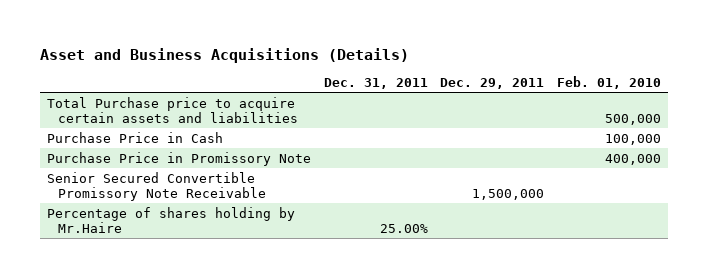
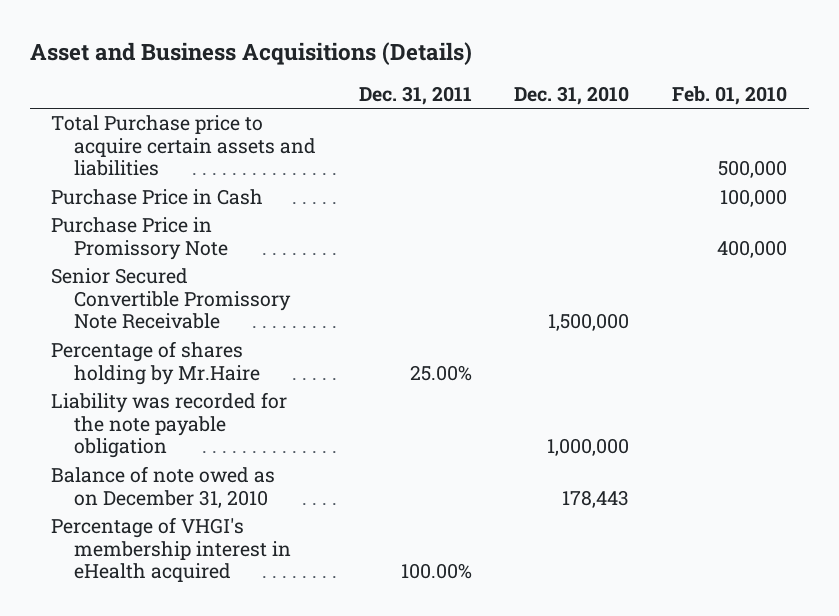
[440,77,545,89] Dec. 29, 2011 -> none
none -> [514,86,630,106] Dec. 31, 2010
none -> [51,392,288,459] Liability was recorded for the note payable obligation
none -> [51,466,276,508] Balance of note owed as on December 31, 2010
none -> [51,517,291,583] Percentage of VHGI's membership interest in eHealth acquired

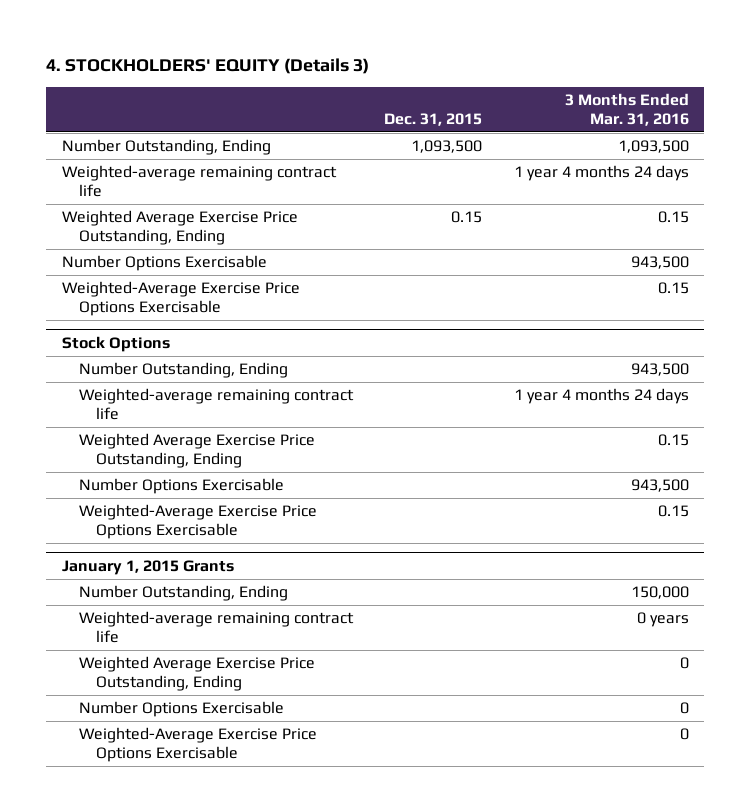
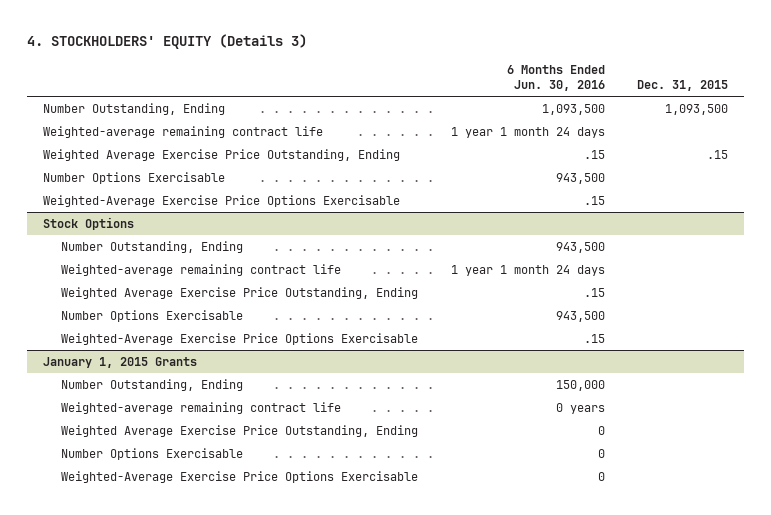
[564,93,689,126] 3 Months Ended Mar. 31, 2016 -> none
none -> [506,64,605,92] 6 Months Ended Jun. 30, 2016
[451,211,483,224] 0.15 -> [706,149,728,159] .15

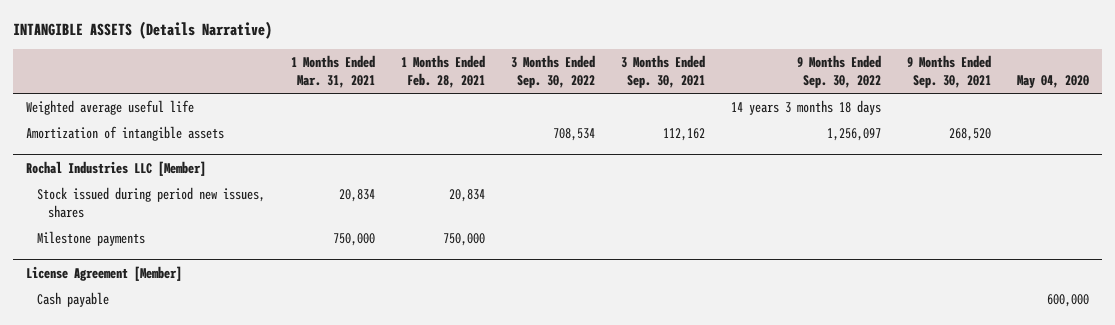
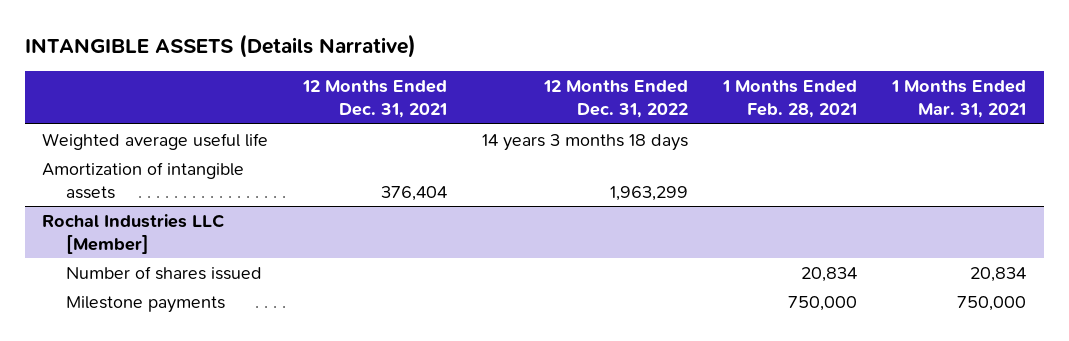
[511,55,596,88] 3 Months Ended Sep. 30, 2022 -> none
[621,55,706,88] 3 Months Ended Sep. 30, 2021 -> none
[797,55,882,88] 9 Months Ended Sep. 30, 2022 -> none
[907,55,992,88] 9 Months Ended Sep. 30, 2021 -> none
[1017,74,1090,88] May 04, 2020 -> none
none -> [302,80,448,119] 12 Months Ended Dec. 31, 2021
none -> [543,80,689,119] 12 Months Ended Dec. 31, 2022
[36,187,265,219] Stock issued during period new issues, shares -> [65,265,262,280] Number of shares issued
[25,266,182,282] License Agreement [Member] -> none
[36,292,109,308] Cash payable -> none

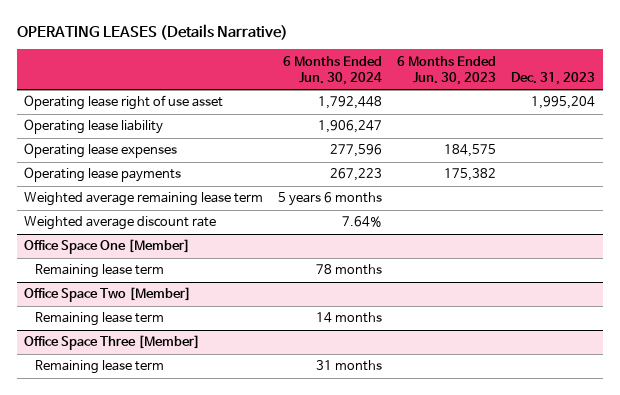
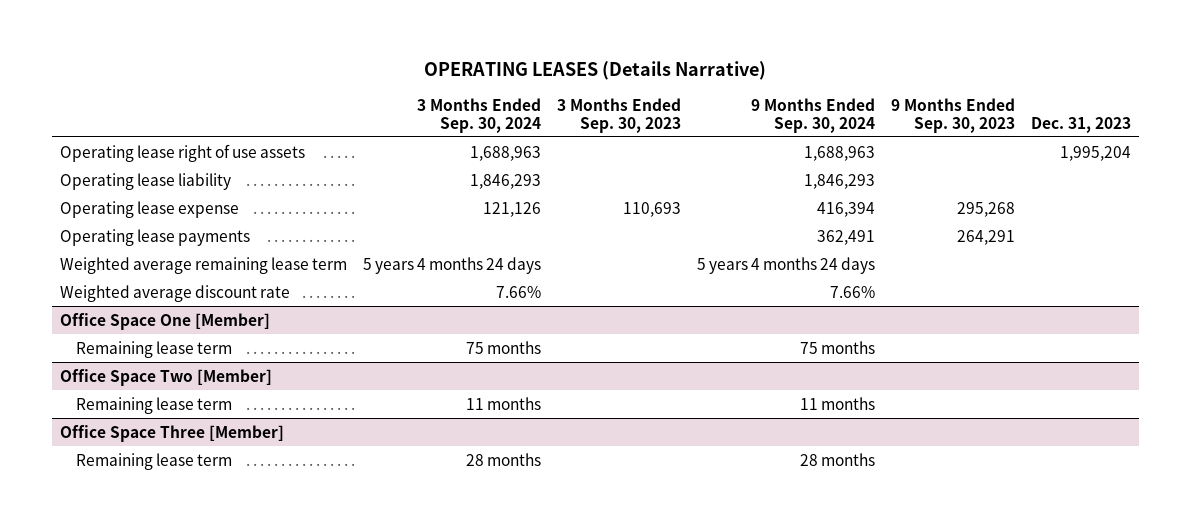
[283,55,383,86] 6 Months Ended Jun. 30, 2024 -> none
[397,55,497,86] 6 Months Ended Jun. 30, 2023 -> none
none -> [416,97,541,133] 3 Months Ended Sep. 30, 2024
none -> [556,97,681,133] 3 Months Ended Sep. 30, 2023
none -> [751,97,876,133] 9 Months Ended Sep. 30, 2024
none -> [891,97,1016,133] 9 Months Ended Sep. 30, 2023
[24,95,224,111] Operating lease right of use asset -> [59,143,305,162] Operating lease right of use assets
[24,143,178,159] Operating lease expenses -> [59,200,239,218] Operating lease expense

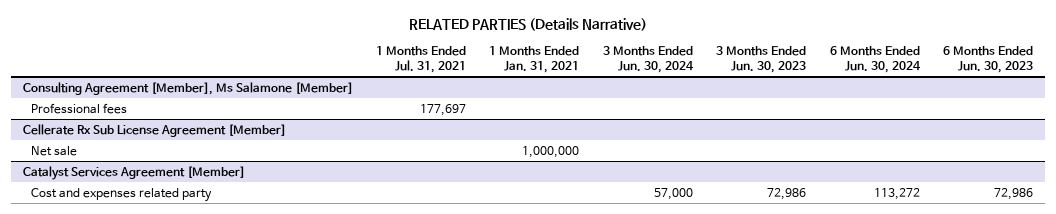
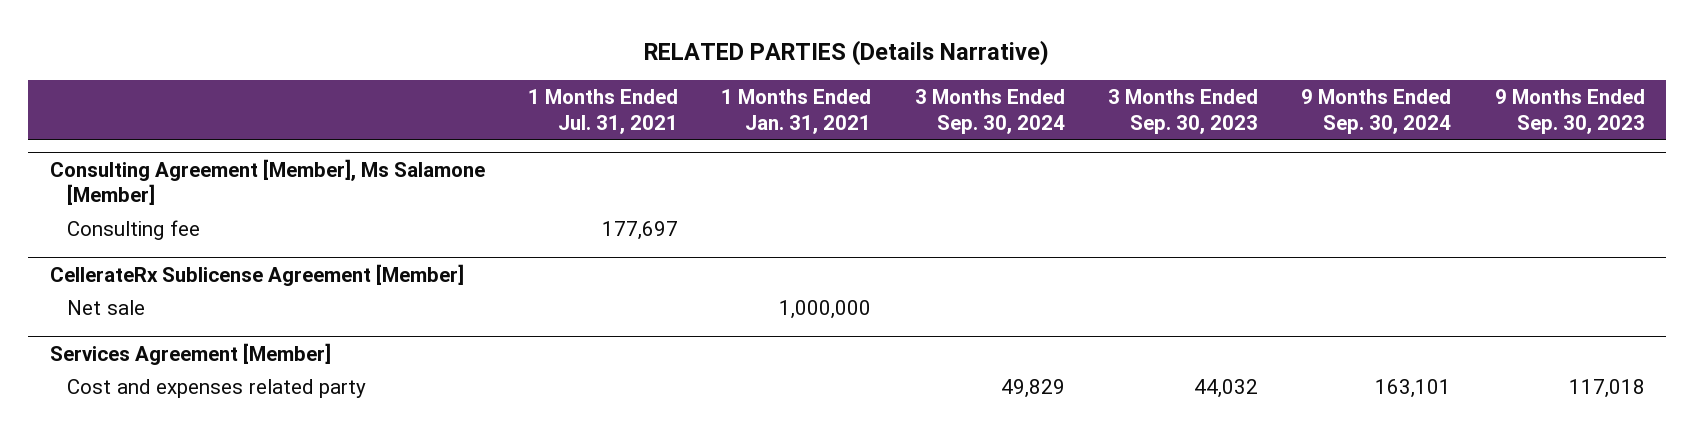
[602,46,694,73] 3 Months Ended Jun. 30, 2024 -> none
[716,46,807,73] 3 Months Ended Jun. 30, 2023 -> none
[829,46,921,73] 6 Months Ended Jun. 30, 2024 -> none
[943,46,1034,73] 6 Months Ended Jun. 30, 2023 -> none
none -> [914,89,1065,134] 3 Months Ended Sep. 30, 2024
none -> [1107,89,1258,134] 3 Months Ended Sep. 30, 2023
none -> [1301,89,1452,134] 9 Months Ended Sep. 30, 2024
none -> [1494,89,1645,134] 9 Months Ended Sep. 30, 2023
[31,102,128,114] Professional fees -> [67,220,201,241] Consulting fee
[22,123,286,137] Cellerate Rx Sub License Agreement [Member] -> [49,263,464,286] CellerateRx Sublicense Agreement [Member]
[22,165,245,180] Catalyst Services Agreement [Member] -> none
[31,187,213,202] Cost and expenses related party -> none
none -> [49,342,331,365] Services Agreement [Member]
none -> [67,379,367,399] Cost and expenses related party

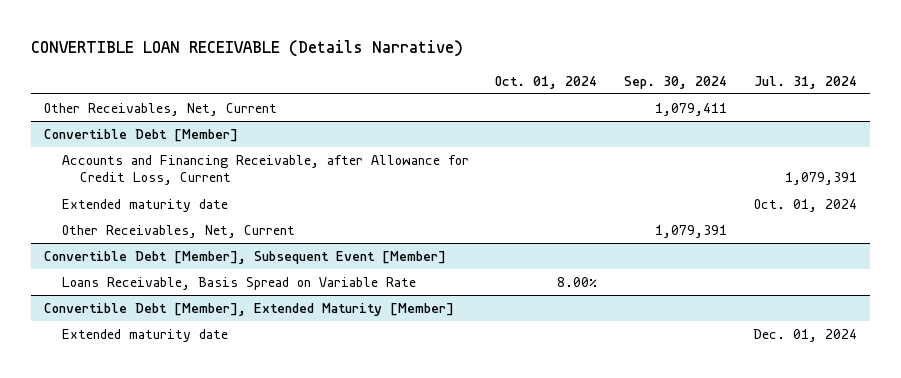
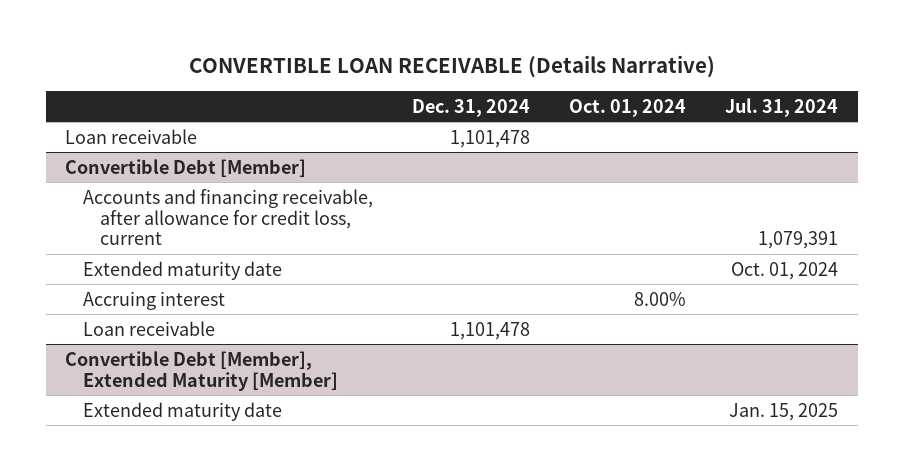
[623,75,727,89] Sep. 30, 2024 -> none
none -> [411,98,530,117] Dec. 31, 2024
[44,102,278,116] Other Receivables, Net, Current -> [65,128,198,144] Loan receivable
[62,154,470,186] Accounts and Financing Receivable, after Allowance for Credit Loss, Current -> [82,188,373,246] Accounts and financing receivable, after allowance for credit loss, current
[44,250,447,264] Convertible Debt [Member], Subsequent Event [Member] -> none
[62,276,417,290] Loans Receivable, Basis Spread on Variable Rate -> none
none -> [82,290,225,310] Accruing interest
[62,224,296,238] Other Receivables, Net, Current -> [82,320,215,336] Loan receivable
[752,328,857,342] Dec. 01, 2024 -> [729,402,839,421] Jan. 15, 2025

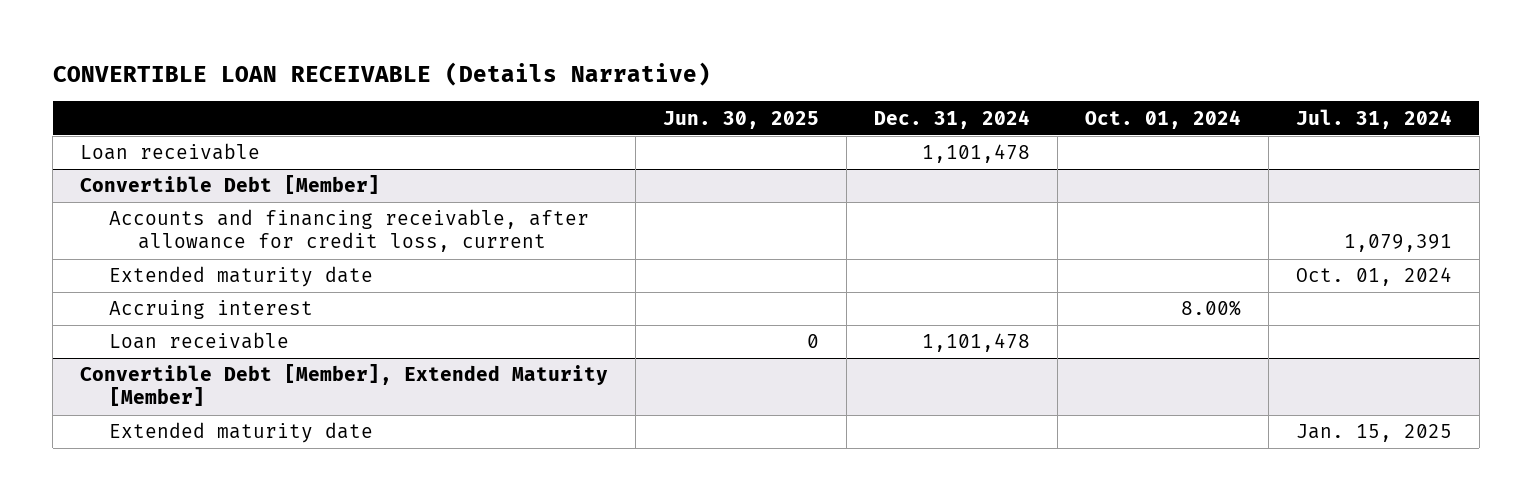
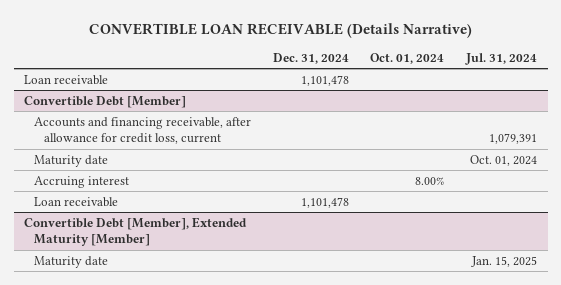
[663,110,820,129] Jun. 30, 2025 -> none
[109,266,374,288] Extended maturity date -> [34,154,109,167] Maturity date
[109,422,374,444] Extended maturity date -> [34,255,109,268] Maturity date

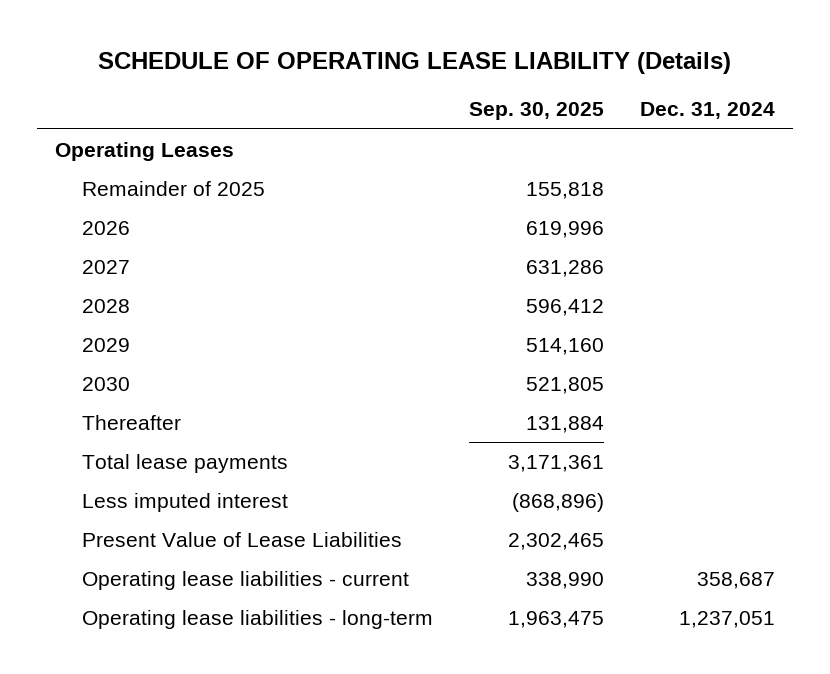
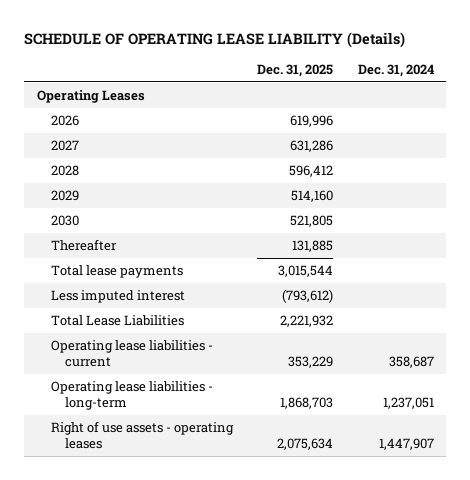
[469,102,605,121] Sep. 30, 2025 -> none
none -> [257,64,334,78] Dec. 31, 2025
[82,180,266,196] Remainder of 2025 -> none
[82,531,403,547] Present Value of Lease Liabilities -> [50,315,184,327] Total Lease Liabilities
none -> [50,421,234,450] Right of use assets - operating leases

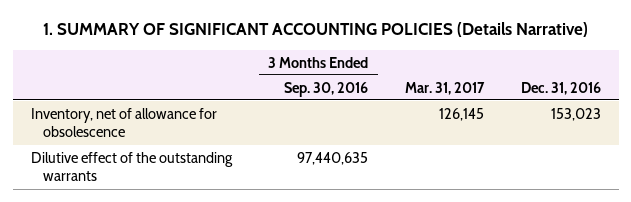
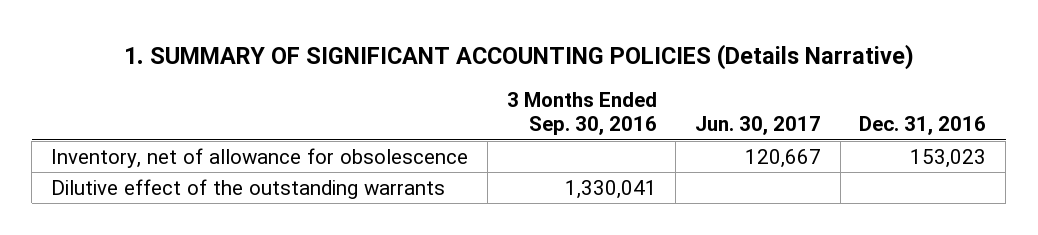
[404,81,485,95] Mar. 31, 2017 -> none
none -> [694,116,821,136] Jun. 30, 2017
[297,151,369,165] 97,440,635 -> [564,180,657,200] 1,330,041

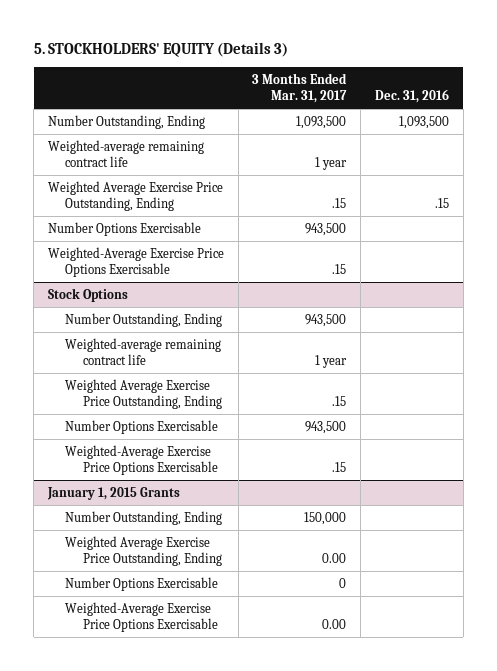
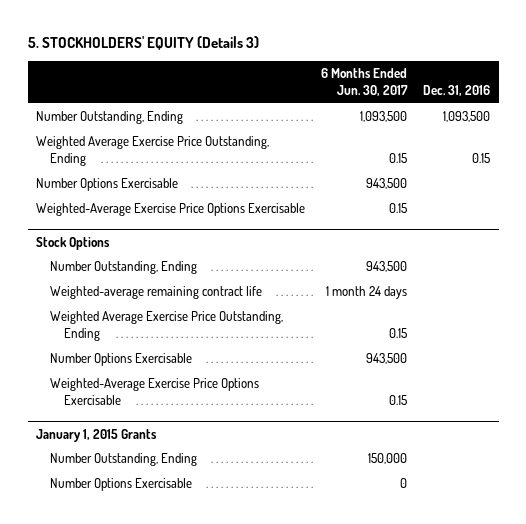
[252,73,348,103] 3 Months Ended Mar. 31, 2017 -> none
none -> [321,68,409,97] 6 Months Ended Jun. 30, 2017
[47,140,204,167] Weighted-average remaining contract life -> none
[435,197,450,208] .15 -> [472,153,491,164] 0.15
[65,536,222,566] Weighted Average Exercise Price Outstanding, Ending -> none
[65,602,218,632] Weighted-Average Exercise Price Options Exercisable -> none

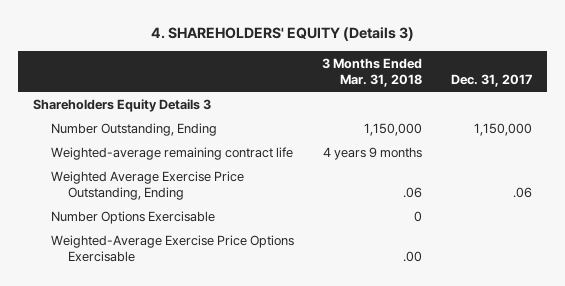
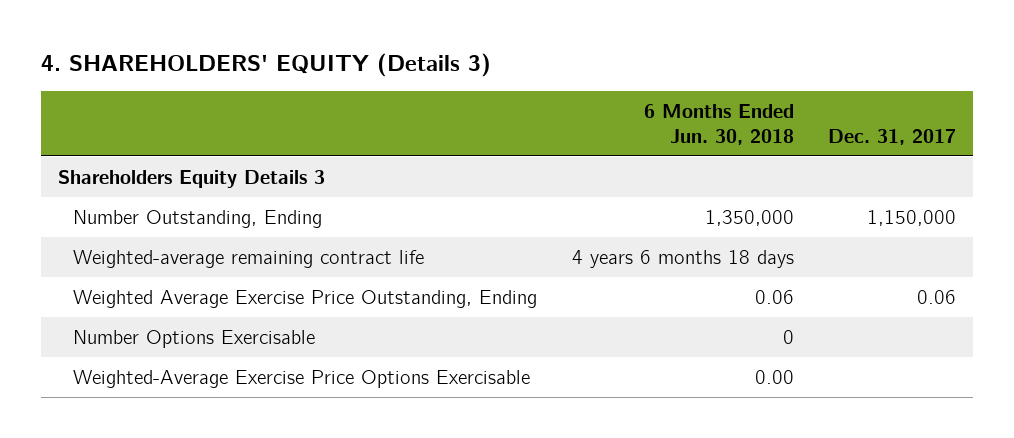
[322,57,423,87] 3 Months Ended Mar. 31, 2018 -> none
none -> [643,103,794,145] 6 Months Ended Jun. 30, 2018
[513,186,533,198] .06 -> [916,289,956,304] 0.06

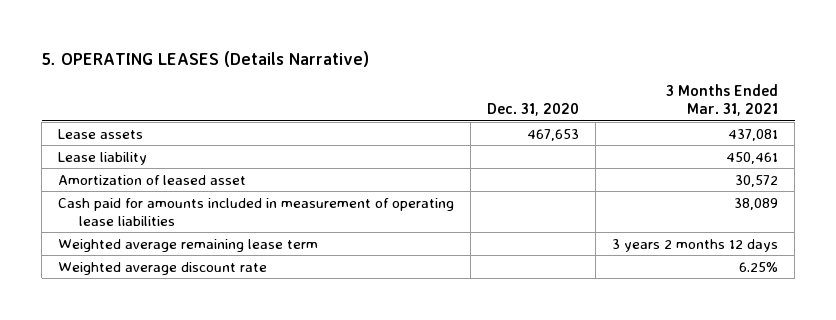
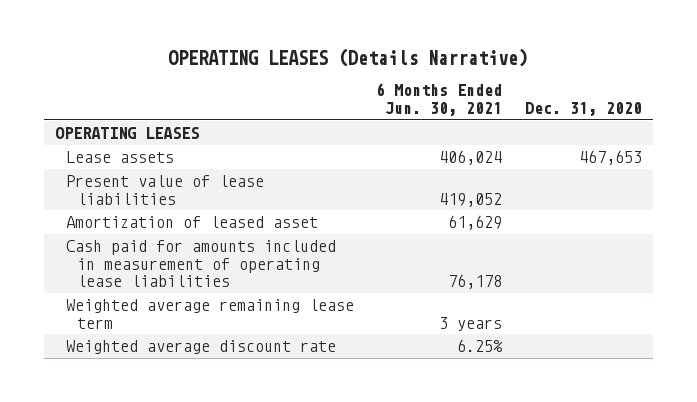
[41,50,369,67] 5. OPERATING LEASES (Details Narrative) -> [168,47,529,67] OPERATING LEASES (Details Narrative)
[666,84,779,117] 3 Months Ended Mar. 31, 2021 -> none
none -> [376,83,503,116] 6 Months Ended Jun. 30, 2021
none -> [54,127,199,140] OPERATING LEASES
[58,151,148,165] Lease liability -> [65,175,264,205] Present value of lease liabilities

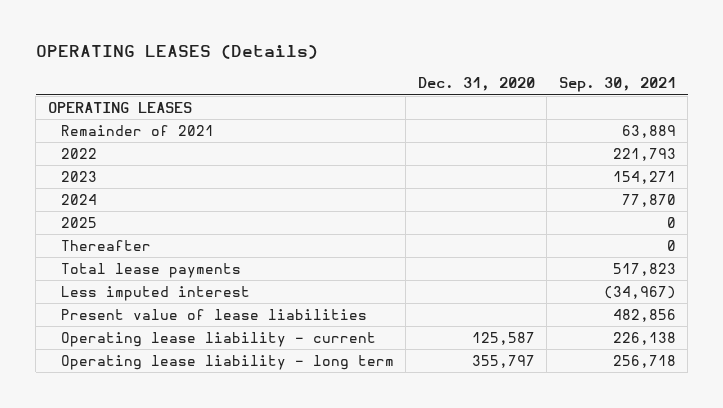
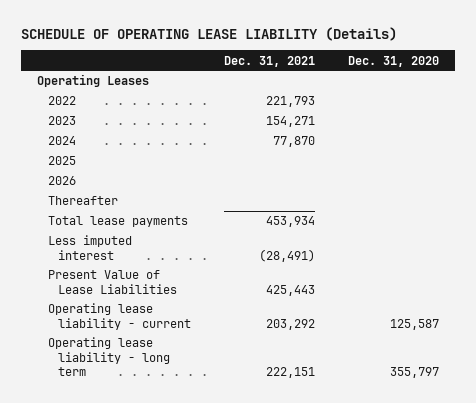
[35,45,318,60] OPERATING LEASES (Details) -> [20,26,397,41] SCHEDULE OF OPERATING LEASE LIABILITY (Details)
[558,77,676,93] Sep. 30, 2021 -> none
none -> [223,55,315,67] Dec. 31, 2021
[60,124,214,136] Remainder of 2021 -> none
[47,101,192,113] OPERATING LEASES -> [37,74,150,88] Operating Leases
none -> [47,176,76,186] 2026
[60,308,367,320] Present value of lease liabilities -> [47,270,178,294] Present Value of Lease Liabilities

